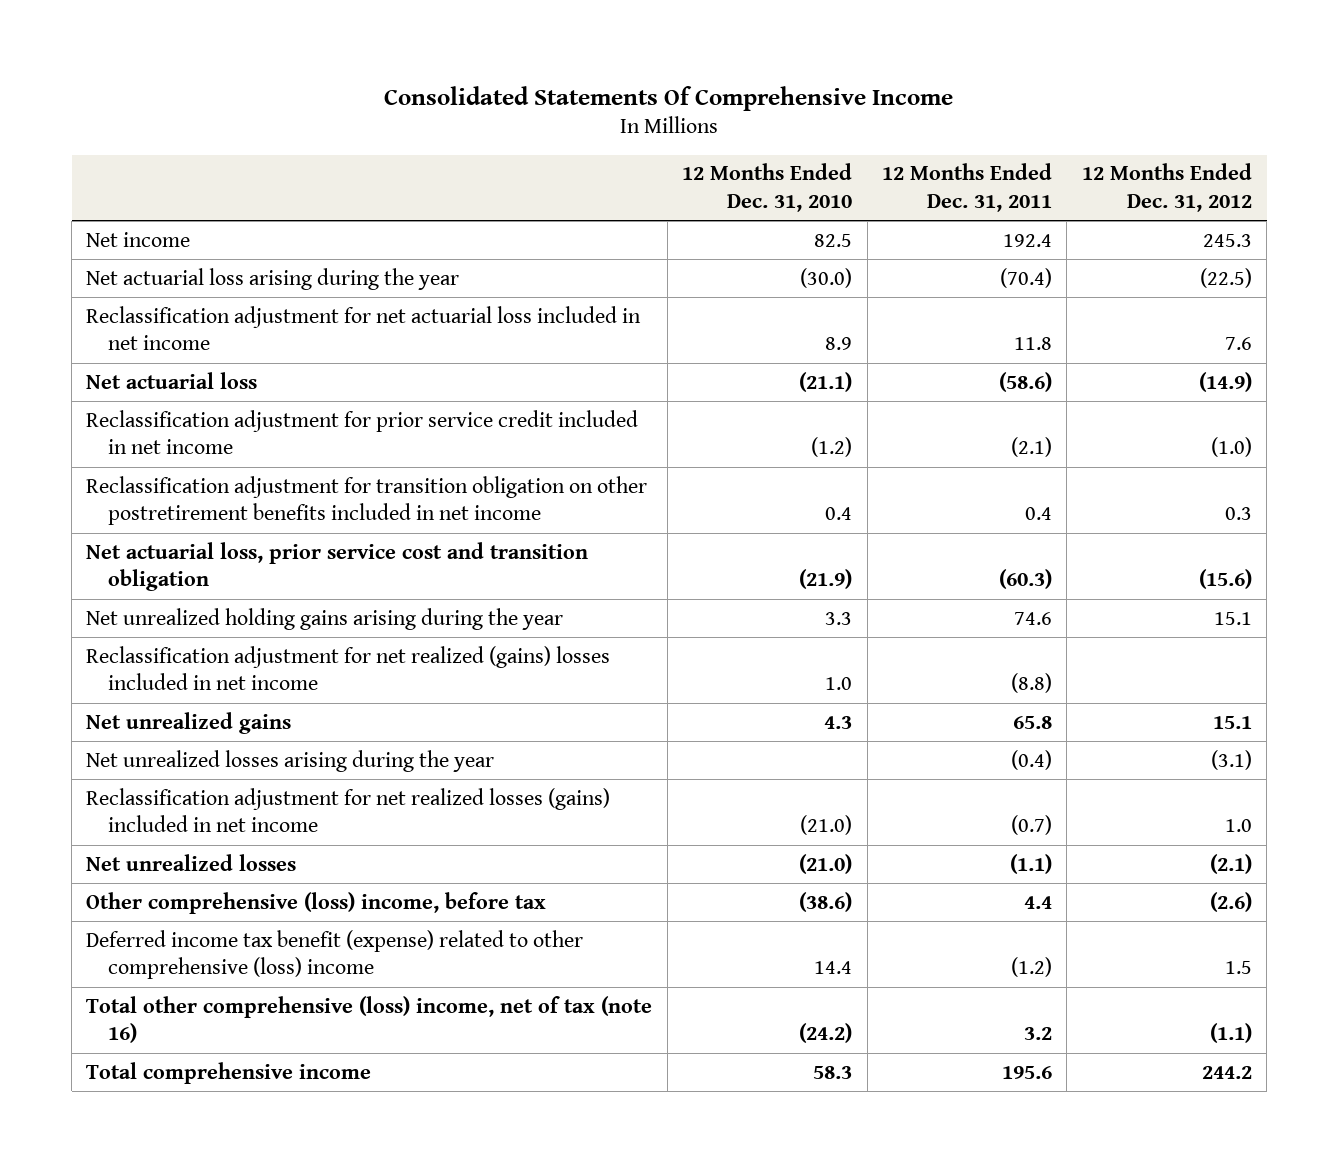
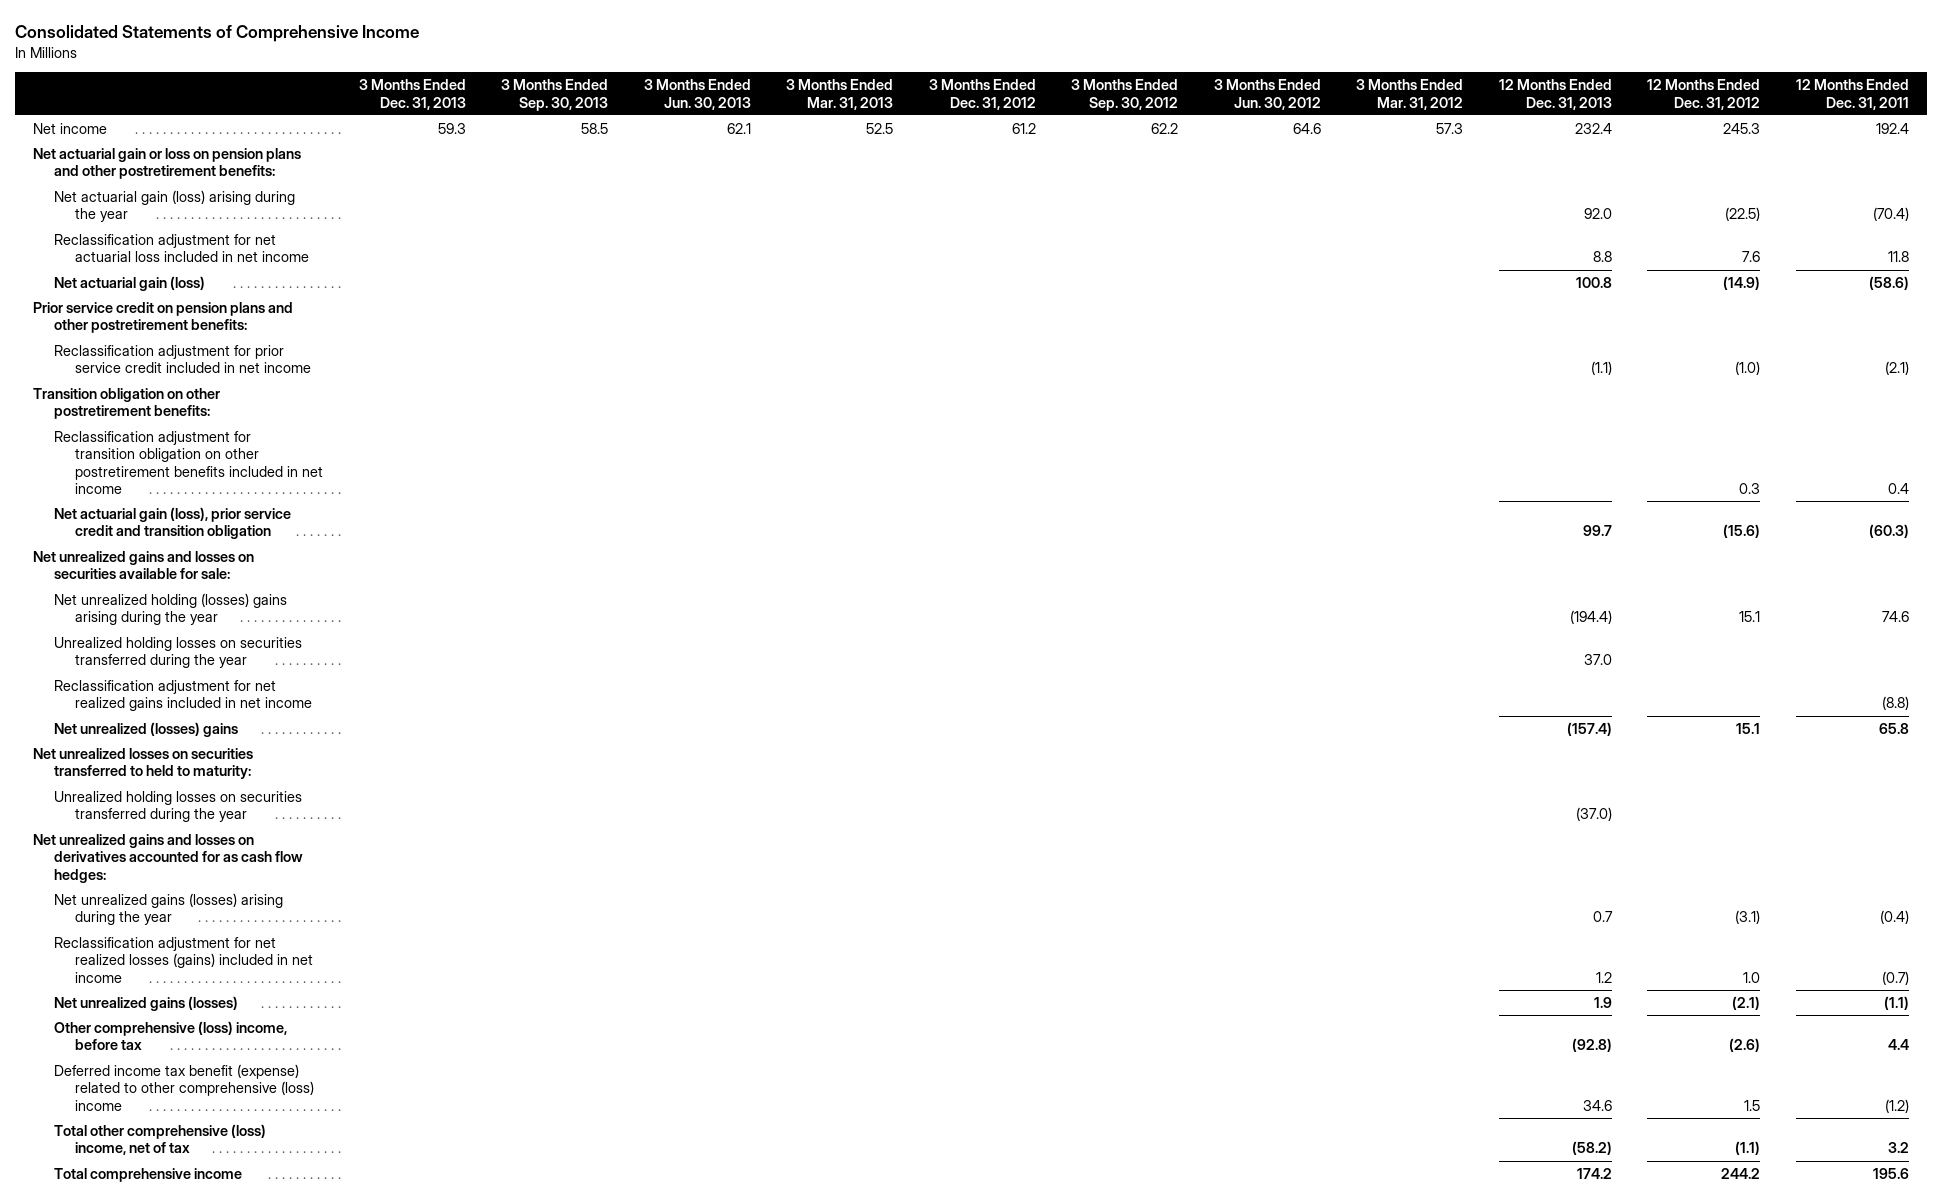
[384,85,954,111] Consolidated Statements Of Comprehensive Income -> [15,24,420,42] Consolidated Statements of Comprehensive Income
[682,163,853,212] 12 Months Ended Dec. 31, 2010 -> none
none -> [358,79,466,110] 3 Months Ended Dec. 31, 2013
none -> [501,79,609,111] 3 Months Ended Sep. 30, 2013
none -> [643,79,751,110] 3 Months Ended Jun. 30, 2013
none -> [786,79,894,110] 3 Months Ended Mar. 31, 2013
none -> [928,79,1036,110] 3 Months Ended Dec. 31, 2012
none -> [1071,79,1179,111] 3 Months Ended Sep. 30, 2012
none -> [1213,79,1321,110] 3 Months Ended Jun. 30, 2012
none -> [1356,79,1464,110] 3 Months Ended Mar. 31, 2012
none -> [1498,79,1612,110] 12 Months Ended Dec. 31, 2013
none -> [32,148,301,180] Net actuarial gain or loss on pension plans and other postretirement benefits:
[86,267,460,290] Net actuarial loss arising during the year -> [53,190,295,223] Net actuarial gain (loss) arising during the year
[86,371,258,389] Net actuarial loss -> [53,276,205,292] Net actuarial gain (loss)
none -> [32,302,293,334] Prior service credit on pension plans and other postretirement benefits:
none -> [32,388,220,420] Transition obligation on other postretirement benefits:
[86,541,589,592] Net actuarial loss, prior service cost and transition obligation -> [53,507,291,540] Net actuarial gain (loss), prior service credit and transition obligation
none -> [32,551,254,580] Net unrealized gains and losses on securities available for sale:
[86,607,564,630] Net unrealized holding gains arising during the year -> [53,593,287,626] Net unrealized holding (losses) gains arising during the year
none -> [53,637,302,669] Unrealized holding losses on securities transferred during the year
[86,645,611,691] Reclassification adjustment for net realized (gains) losses included in net income -> [53,680,313,712] Reclassification adjustment for net realized gains included in net income
[86,711,292,734] Net unrealized gains -> [53,722,238,738] Net unrealized (losses) gains
none -> [32,748,253,780] Net unrealized losses on securities transferred to held to maturity:
none -> [53,791,302,823] Unrealized holding losses on securities transferred during the year
none -> [32,834,303,883] Net unrealized gains and losses on derivatives accounted for as cash flow hedges:
[86,749,495,772] Net unrealized losses arising during the year -> [53,893,283,926] Net unrealized gains (losses) arising during the year
[86,853,297,871] Net unrealized losses -> [53,996,238,1012] Net unrealized gains (losses)
[86,995,653,1044] Total other comprehensive (loss) income, net of tax (note 16) -> [53,1124,266,1156] Total other comprehensive (loss) income, net of tax

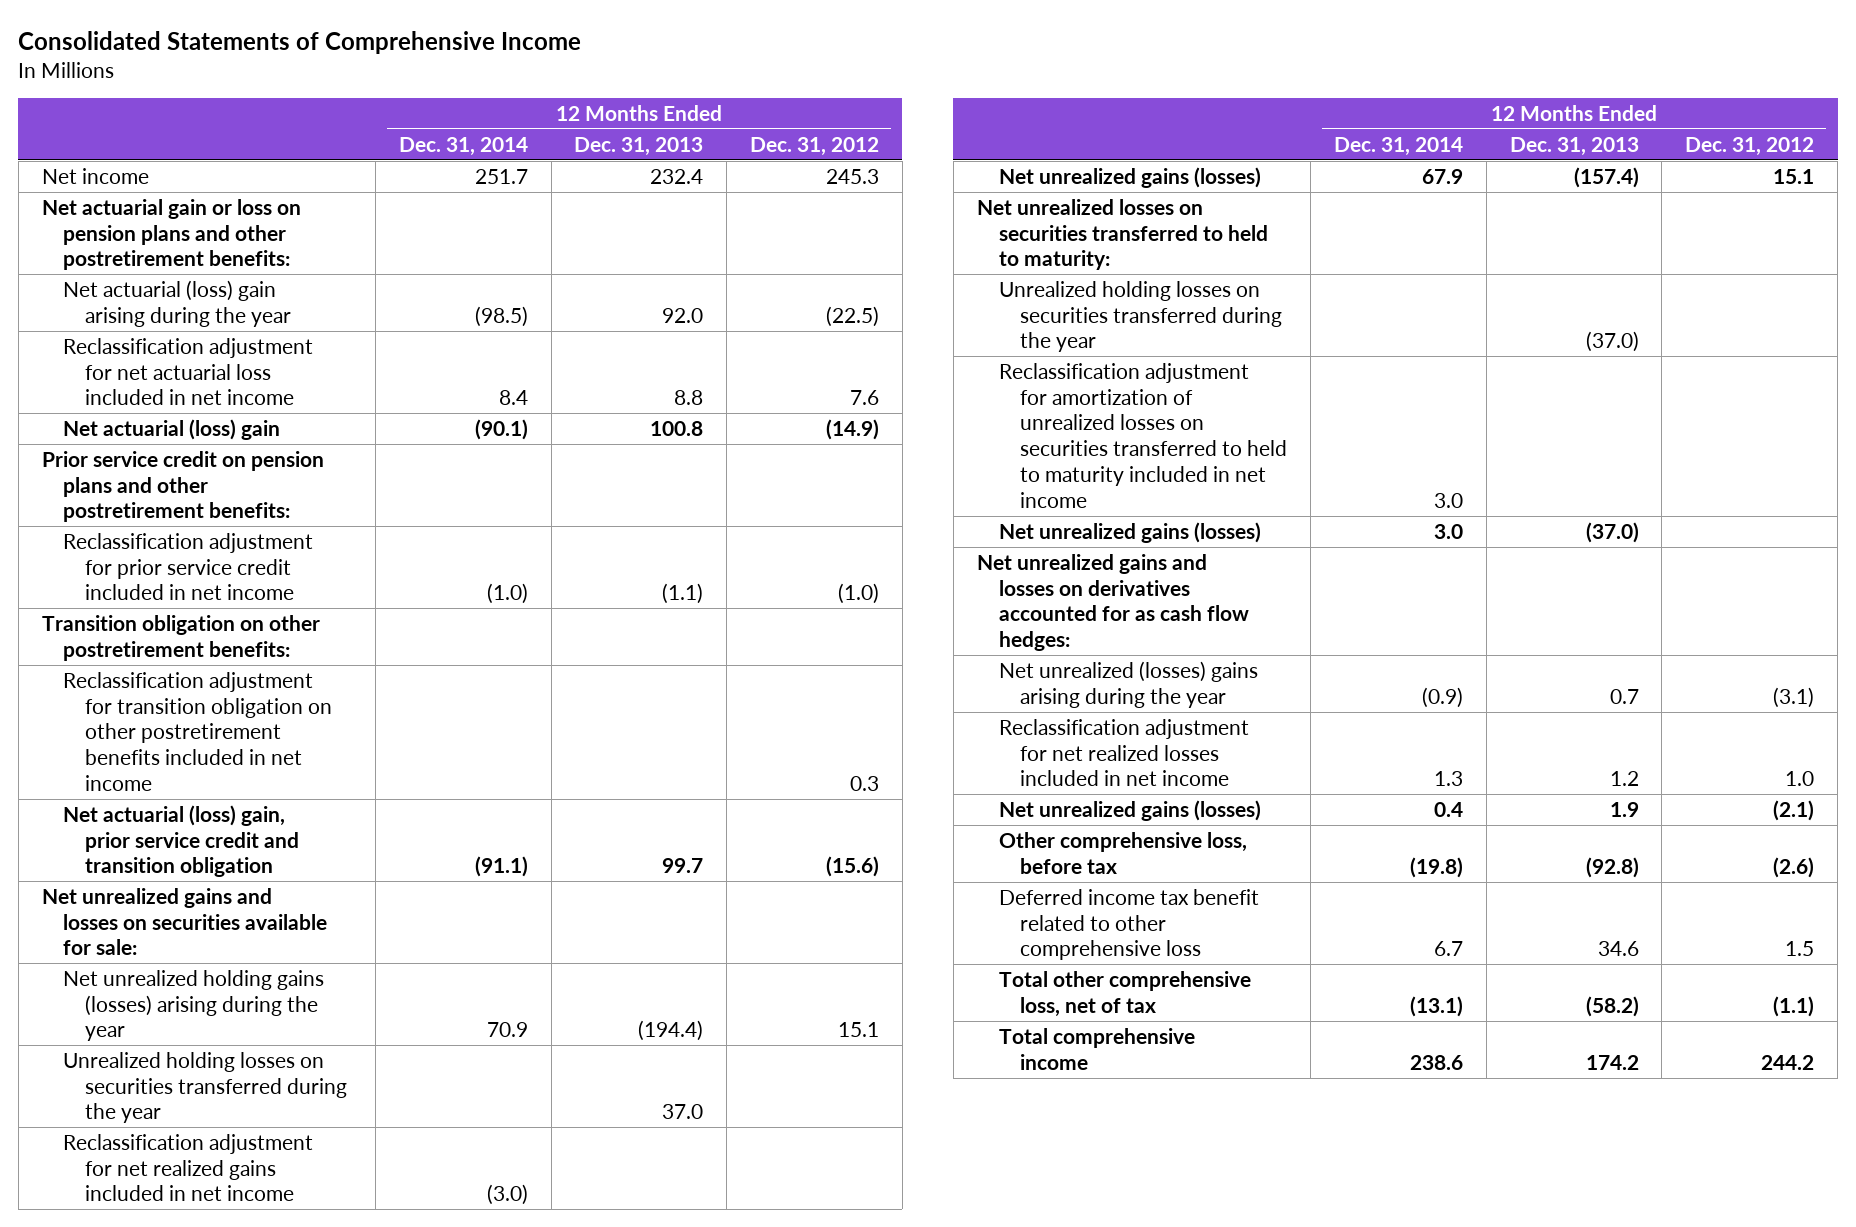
[358,79,466,110] 3 Months Ended Dec. 31, 2013 -> none
[501,79,609,111] 3 Months Ended Sep. 30, 2013 -> none
[643,79,751,110] 3 Months Ended Jun. 30, 2013 -> none
[786,79,894,110] 3 Months Ended Mar. 31, 2013 -> none
[928,79,1036,110] 3 Months Ended Dec. 31, 2012 -> none
[1071,79,1179,111] 3 Months Ended Sep. 30, 2012 -> none
[1213,79,1321,110] 3 Months Ended Jun. 30, 2012 -> none
[1356,79,1464,110] 3 Months Ended Mar. 31, 2012 -> none
[1795,79,1909,110] 12 Months Ended Dec. 31, 2011 -> none
none -> [398,136,528,156] Dec. 31, 2014
[53,190,295,223] Net actuarial gain (loss) arising during the year -> [63,279,292,327] Net actuarial (loss) gain arising during the year
[53,276,205,292] Net actuarial gain (loss) -> [63,418,281,440] Net actuarial (loss) gain
[53,507,291,540] Net actuarial gain (loss), prior service credit and transition obligation -> [63,804,300,878] Net actuarial (loss) gain, prior service credit and transition obligation
[53,593,287,626] Net unrealized holding (losses) gains arising during the year -> [63,969,325,1042] Net unrealized holding gains (losses) arising during the year
[53,722,238,738] Net unrealized (losses) gains -> [998,166,1261,188] Net unrealized gains (losses)
none -> [998,362,1288,508] Reclassification adjustment for amortization of unrealized losses on securities transferred to held to maturity included in net income
none -> [998,521,1261,543] Net unrealized gains (losses)
[53,893,283,926] Net unrealized gains (losses) arising during the year -> [998,660,1258,708] Net unrealized (losses) gains arising during the year
[53,937,314,983] Reclassification adjustment for net realized losses (gains) included in net income -> [998,718,1249,787] Reclassification adjustment for net realized losses included in net income
[53,1021,287,1051] Other comprehensive (loss) income, before tax -> [998,831,1247,874] Other comprehensive loss, before tax
[53,1064,315,1111] Deferred income tax benefit (expense) related to other comprehensive (loss) income -> [998,888,1259,961] Deferred income tax benefit related to other comprehensive loss
[53,1124,266,1156] Total other comprehensive (loss) income, net of tax -> [998,970,1251,1017] Total other comprehensive loss, net of tax

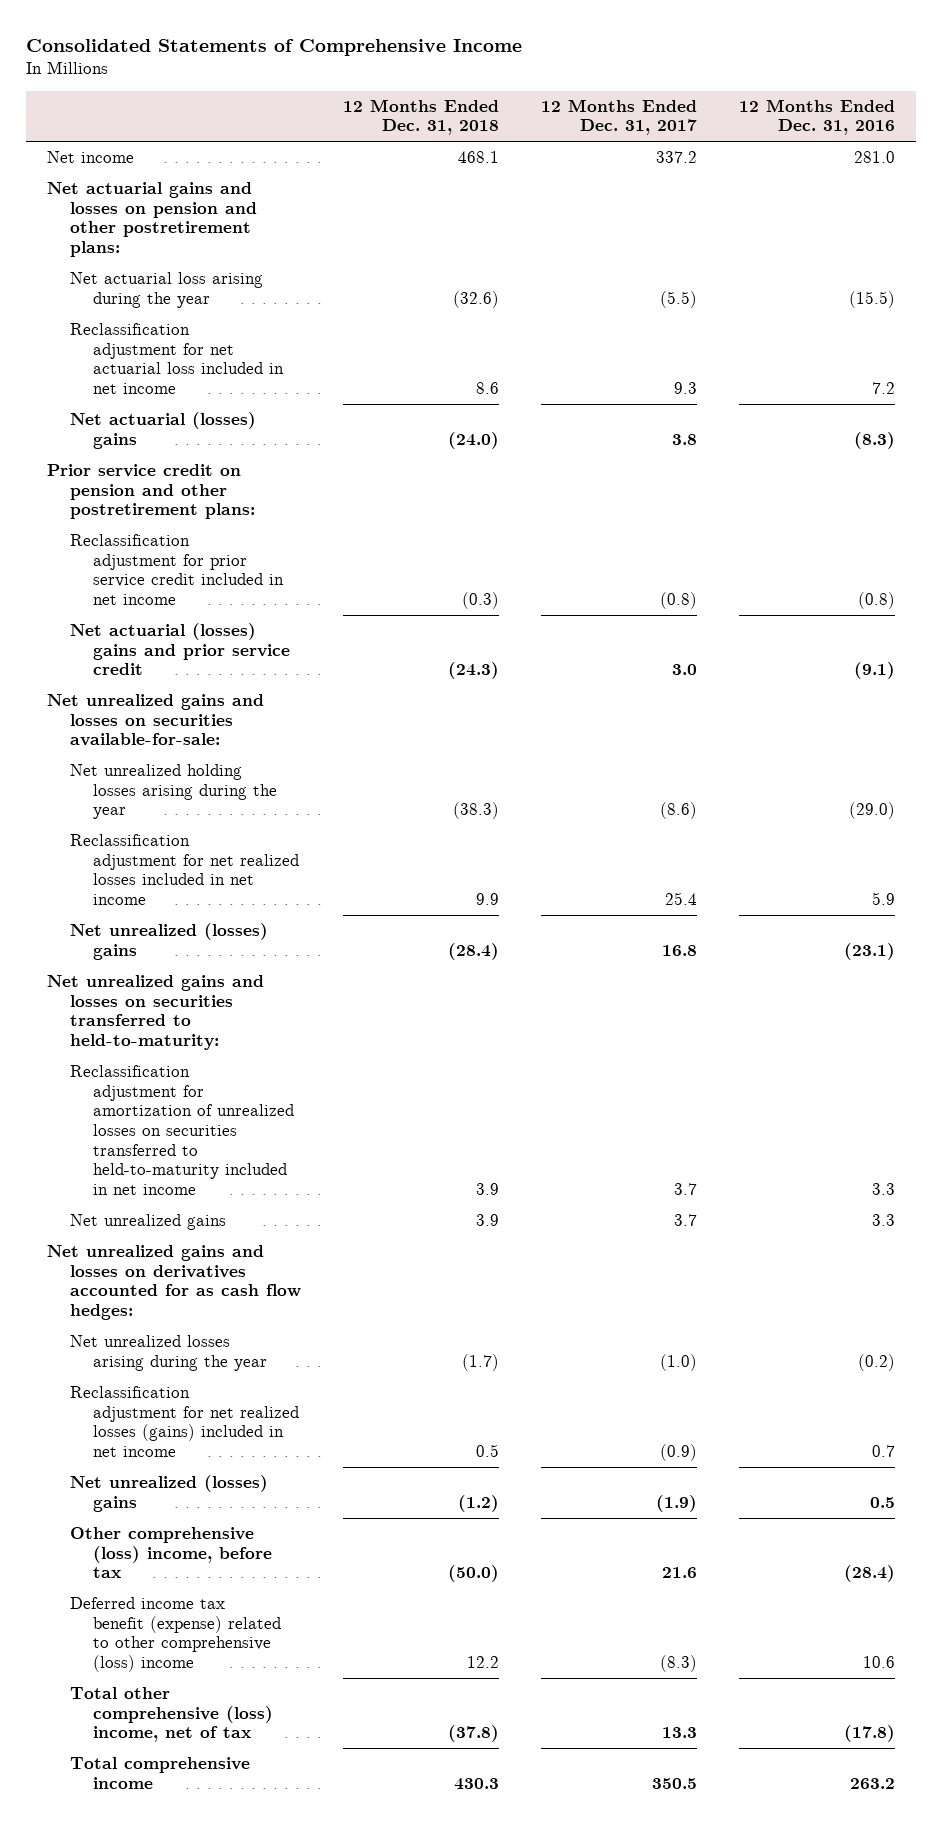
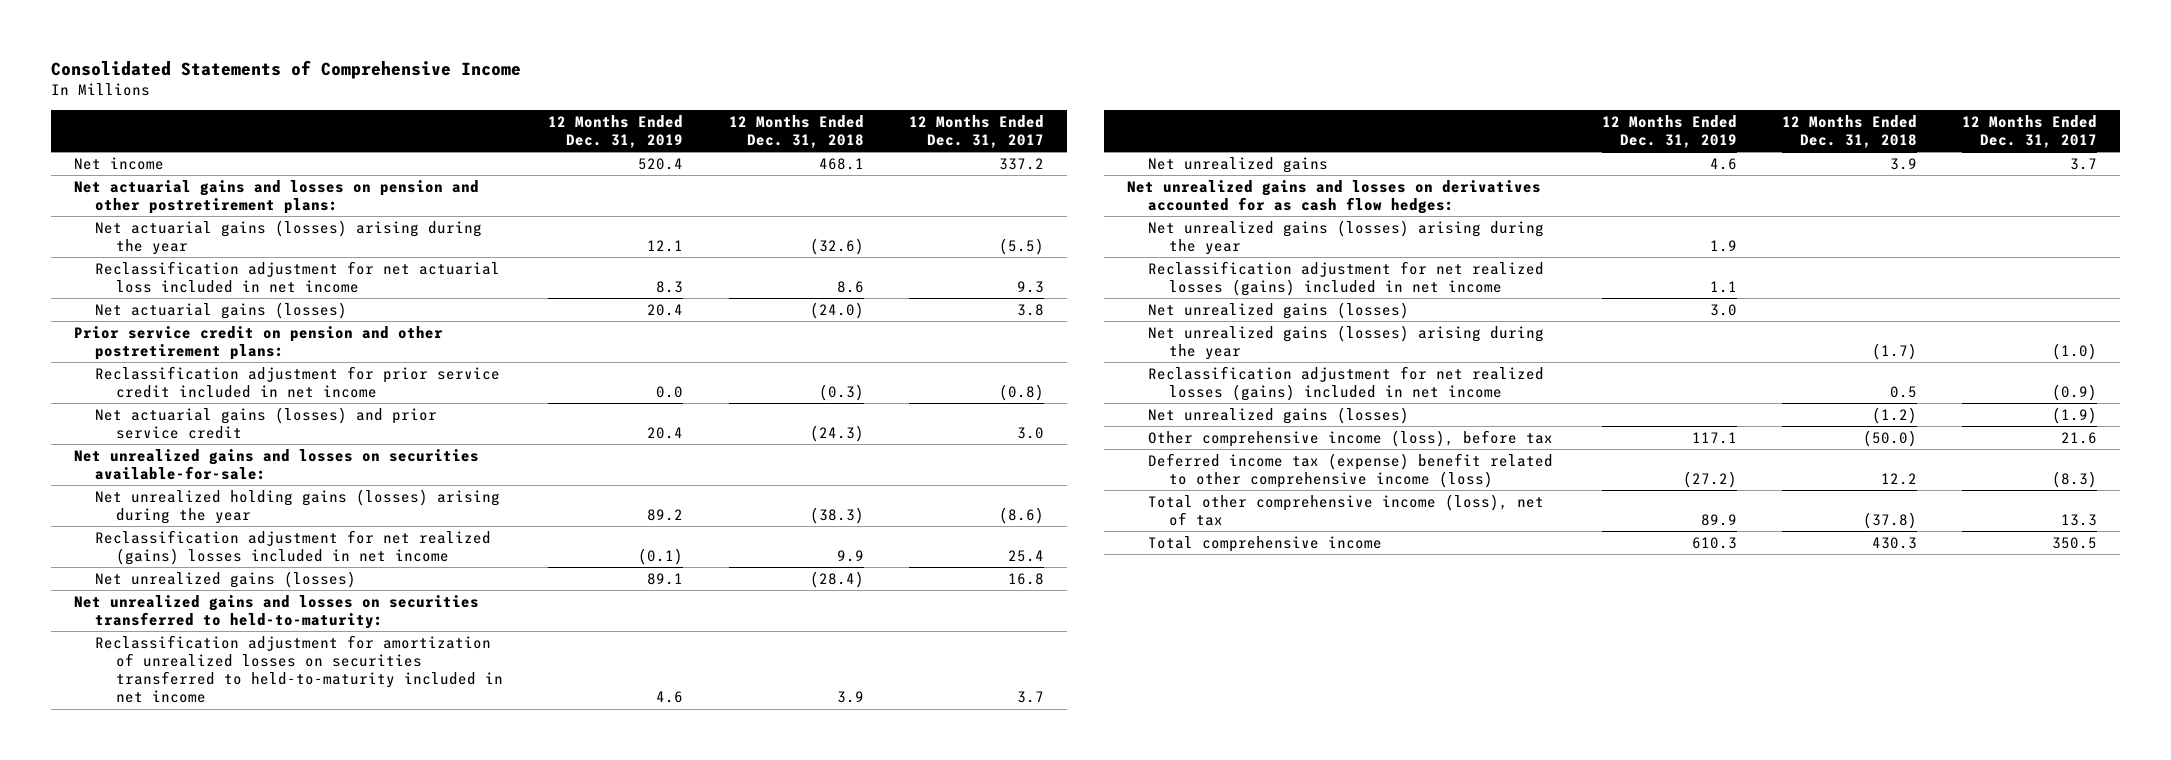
[738,98,895,136] 12 Months Ended Dec. 31, 2016 -> none
none -> [548,114,684,149] 12 Months Ended Dec. 31, 2019
[69,272,263,308] Net actuarial loss arising during the year -> [94,219,482,255] Net actuarial gains (losses) arising during the year
[69,412,256,449] Net actuarial (losses) gains -> [94,301,347,319] Net actuarial gains (losses)
[69,623,290,676] Net actuarial (losses) gains and prior service credit -> [94,406,437,439] Net actuarial gains (losses) and prior service credit
[69,764,277,820] Net unrealized holding losses arising during the year -> [94,488,500,524] Net unrealized holding gains (losses) arising during the year
[69,834,299,906] Reclassification adjustment for net realized losses included in net income -> [94,529,491,565] Reclassification adjustment for net realized (gains) losses included in net income
[69,923,268,960] Net unrealized (losses) gains -> [94,570,356,588] Net unrealized gains (losses)
none -> [1148,219,1545,255] Net unrealized gains (losses) arising during the year
none -> [1148,260,1545,296] Reclassification adjustment for net realized losses (gains) included in net income
none -> [1148,301,1410,319] Net unrealized gains (losses)
[69,1335,267,1371] Net unrealized losses arising during the year -> [1148,324,1545,360] Net unrealized gains (losses) arising during the year
[69,1475,268,1512] Net unrealized (losses) gains -> [1148,406,1410,424] Net unrealized gains (losses)
[69,1527,272,1579] Other comprehensive (loss) income, before tax -> [1148,429,1554,447] Other comprehensive income (loss), before tax
[69,1597,281,1673] Deferred income tax benefit (expense) related to other comprehensive (loss) income -> [1148,452,1554,488] Deferred income tax (expense) benefit related to other comprehensive income (loss)
[69,1687,273,1743] Total other comprehensive (loss) income, net of tax -> [1148,493,1545,526] Total other comprehensive income (loss), net of tax

